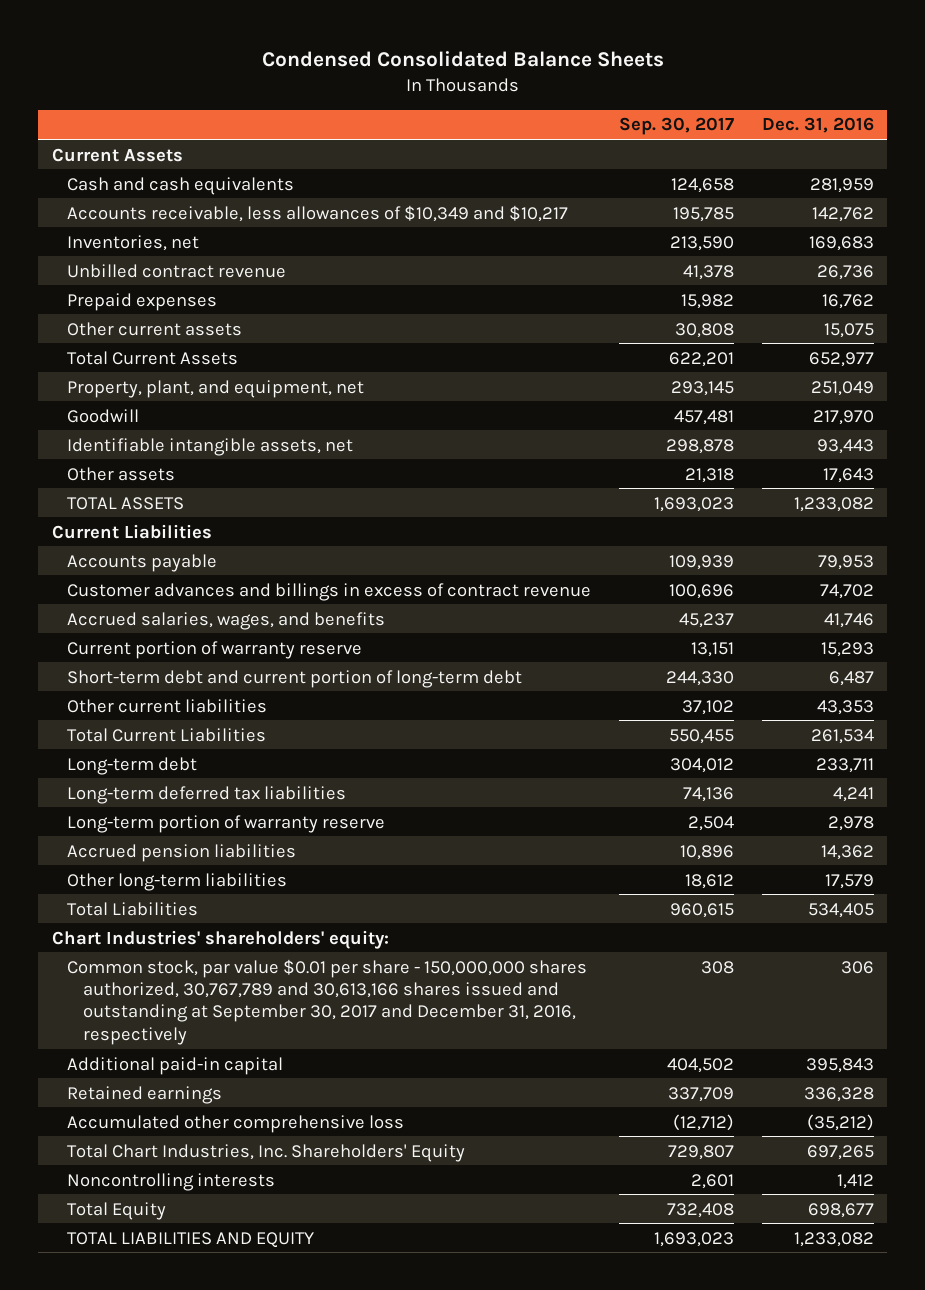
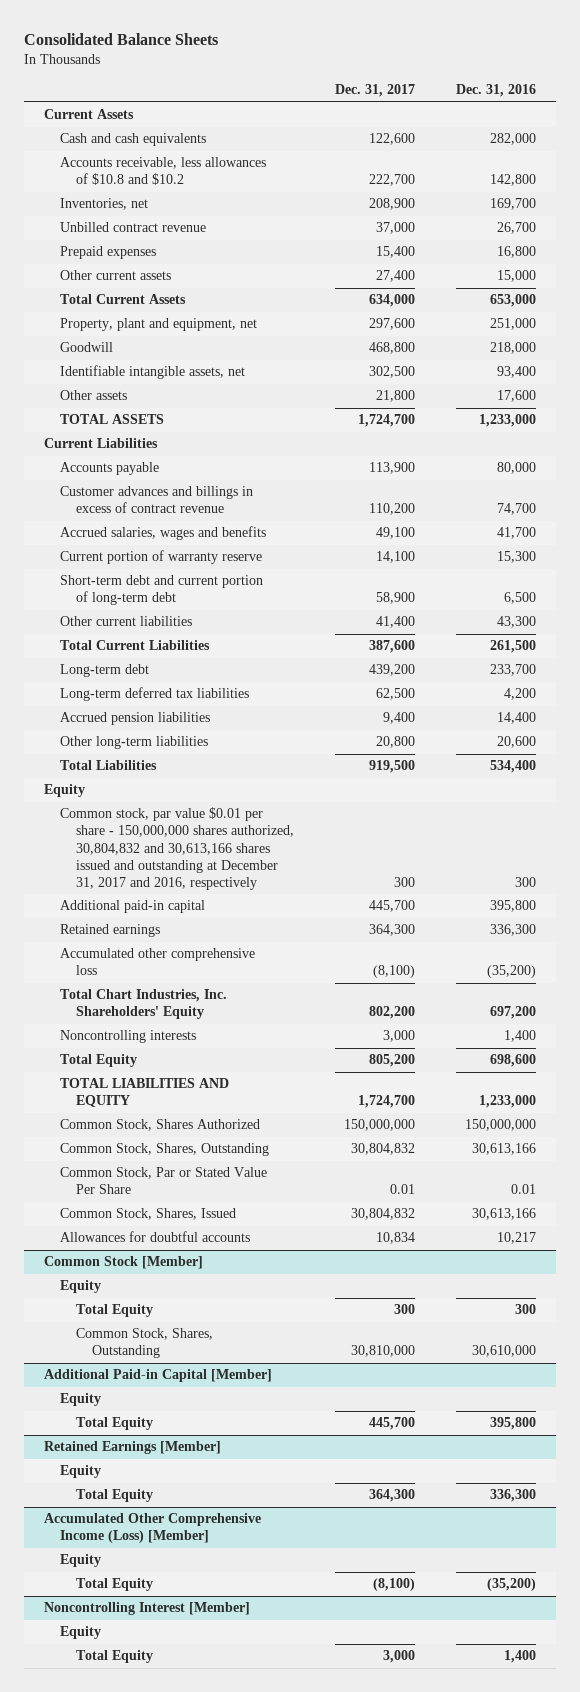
[261,51,664,68] Condensed Consolidated Balance Sheets -> [24,33,219,46] Consolidated Balance Sheets
[618,117,734,136] Sep. 30, 2017 -> none
none -> [334,84,415,98] Dec. 31, 2017
[809,177,874,193] 281,959 -> [489,133,536,146] 282,000
[67,204,569,222] Accounts receivable, less allowances of $10,349 and $10,217 -> [60,157,267,186] Accounts receivable, less allowances of $10.8 and $10.2
[811,206,874,222] 142,762 -> [489,174,536,187] 142,800
[808,235,874,251] 169,683 -> [489,198,536,211] 169,700
[816,264,874,280] 26,736 -> [496,222,536,235] 26,700
[821,293,874,309] 16,762 -> [496,246,536,259] 16,800
[823,322,874,338] 15,075 -> [496,270,536,283] 15,000
[808,351,874,367] 652,977 -> [489,294,536,308] 653,000
[67,379,365,398] Property, plant, and equipment, net -> [60,318,258,332] Property, plant and equipment, net
[810,380,874,396] 251,049 -> [489,318,536,331] 251,000
[812,409,874,425] 217,970 -> [489,342,536,355] 218,000
[816,438,874,454] 93,443 -> [496,366,536,379] 93,400
[822,467,874,483] 17,643 -> [496,390,536,403] 17,600
[793,496,874,512] 1,233,082 -> [478,414,536,428] 1,233,000
[67,814,386,833] Long-term portion of warranty reserve -> none
[51,929,389,949] Chart Industries' shareholders' equity: -> none
[817,554,874,570] 79,953 -> [496,462,536,475] 80,000
[819,583,874,599] 74,702 -> [496,503,536,516] 74,700
[67,611,386,630] Accrued salaries, wages, and benefits -> [60,526,267,541] Accrued salaries, wages and benefits
[823,612,874,628] 41,746 -> [496,527,536,540] 41,700
[820,641,874,657] 15,293 -> [496,551,536,564] 15,300
[828,670,874,686] 6,487 -> [503,592,536,605] 6,500
[816,699,874,715] 43,353 -> [496,616,536,629] 43,300
[810,728,874,744] 261,534 -> [489,640,536,654] 261,500
[815,757,874,773] 233,711 -> [489,664,536,677] 233,700
[832,786,874,802] 4,241 -> [503,688,536,701] 4,200
[820,844,874,860] 14,362 -> [496,712,536,725] 14,400
[824,873,874,889] 17,579 -> [496,736,536,749] 20,600
[807,902,874,918] 534,405 -> [489,760,536,774] 534,400
none -> [44,784,86,798] Equity
[67,958,588,1045] Common stock, par value $0.01 per share - 150,000,000 shares authorized, 30,767,789 and 30,613,166 shares issued and outstanding at September 30, 2017 and December 31, 2016, respectively -> [60,807,295,890] Common stock, par value $0.01 per share - 150,000,000 shares authorized, 30,804,832 and 30,613,166 shares issued and outstanding at December 31, 2017 and 2016, respectively
[840,960,874,974] 306 -> [514,876,536,887] 300
[805,1057,874,1073] 395,843 -> [489,900,536,913] 395,800
[803,1086,874,1102] 336,328 -> [489,924,536,937] 336,300
[806,1113,874,1131] (35,212) -> [486,965,536,979] (35,200)
[806,1144,874,1160] 697,265 -> [489,1006,536,1020] 697,200
[836,1173,874,1189] 1,412 -> [503,1030,536,1043] 1,400
[807,1202,874,1218] 698,677 -> [489,1054,536,1068] 698,600
[793,1231,874,1247] 1,233,082 -> [478,1095,536,1109] 1,233,000
none -> [60,1119,261,1132] Common Stock, Shares Authorized
none -> [60,1143,270,1157] Common Stock, Shares, Outstanding
none -> [60,1167,268,1195] Common Stock, Par or Stated Value Per Share
none -> [60,1208,237,1221] Common Stock, Shares, Issued
none -> [60,1231,251,1243] Allowances for doubtful accounts
none -> [44,1256,204,1270] Common Stock [Member]
none -> [60,1280,102,1294] Equity
none -> [76,1304,154,1318] Total Equity
none -> [76,1328,214,1359] Common Stock, Shares, Outstanding
none -> [44,1369,273,1383] Additional Paid-in Capital [Member]
none -> [60,1393,102,1407] Equity
none -> [76,1417,154,1431] Total Equity
none -> [44,1441,222,1455] Retained Earnings [Member]
none -> [60,1465,102,1479] Equity
none -> [76,1489,154,1503] Total Equity
none -> [44,1513,262,1544] Accumulated Other Comprehensive Income (Loss) [Member]
none -> [60,1554,102,1568] Equity
none -> [76,1578,154,1592] Total Equity
none -> [44,1602,251,1616] Noncontrolling Interest [Member]
none -> [60,1626,102,1640] Equity
none -> [76,1650,154,1664] Total Equity

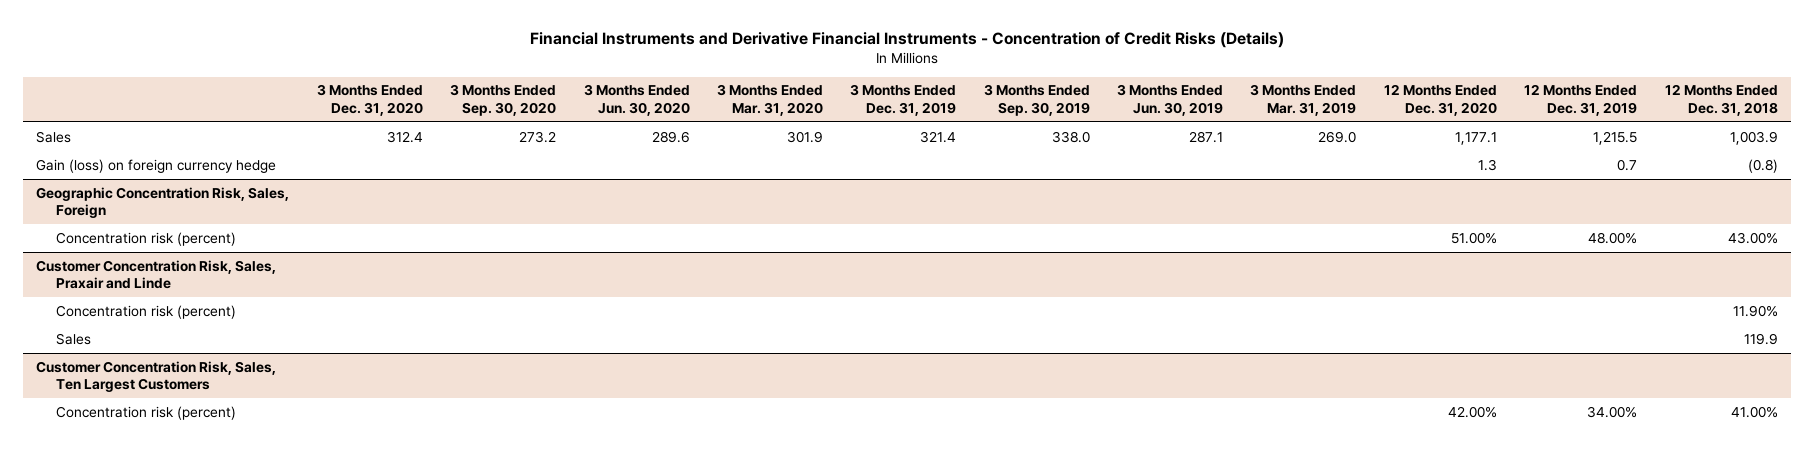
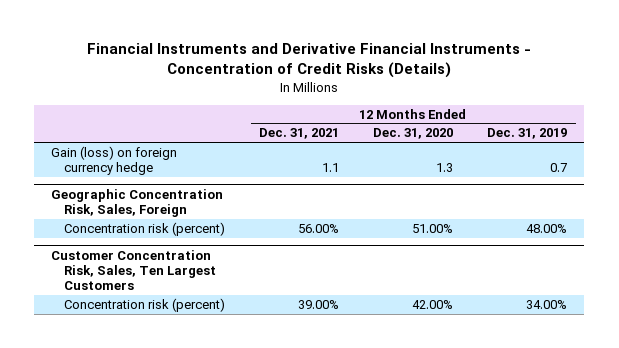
[316,84,423,116] 3 Months Ended Dec. 31, 2020 -> none
[450,84,557,116] 3 Months Ended Sep. 30, 2020 -> none
[583,84,690,116] 3 Months Ended Jun. 30, 2020 -> none
[716,84,823,116] 3 Months Ended Mar. 31, 2020 -> none
[850,84,957,116] 3 Months Ended Dec. 31, 2019 -> none
[983,84,1090,116] 3 Months Ended Sep. 30, 2019 -> none
[1117,84,1224,116] 3 Months Ended Jun. 30, 2019 -> none
[1250,84,1357,116] 3 Months Ended Mar. 31, 2019 -> none
[1664,84,1778,116] 12 Months Ended Dec. 31, 2018 -> none
none -> [259,128,340,140] Dec. 31, 2021
[36,130,72,143] Sales -> none
[36,259,277,290] Customer Concentration Risk, Sales, Praxair and Linde -> none
[56,304,237,319] Concentration risk (percent) -> none
[56,332,92,345] Sales -> none

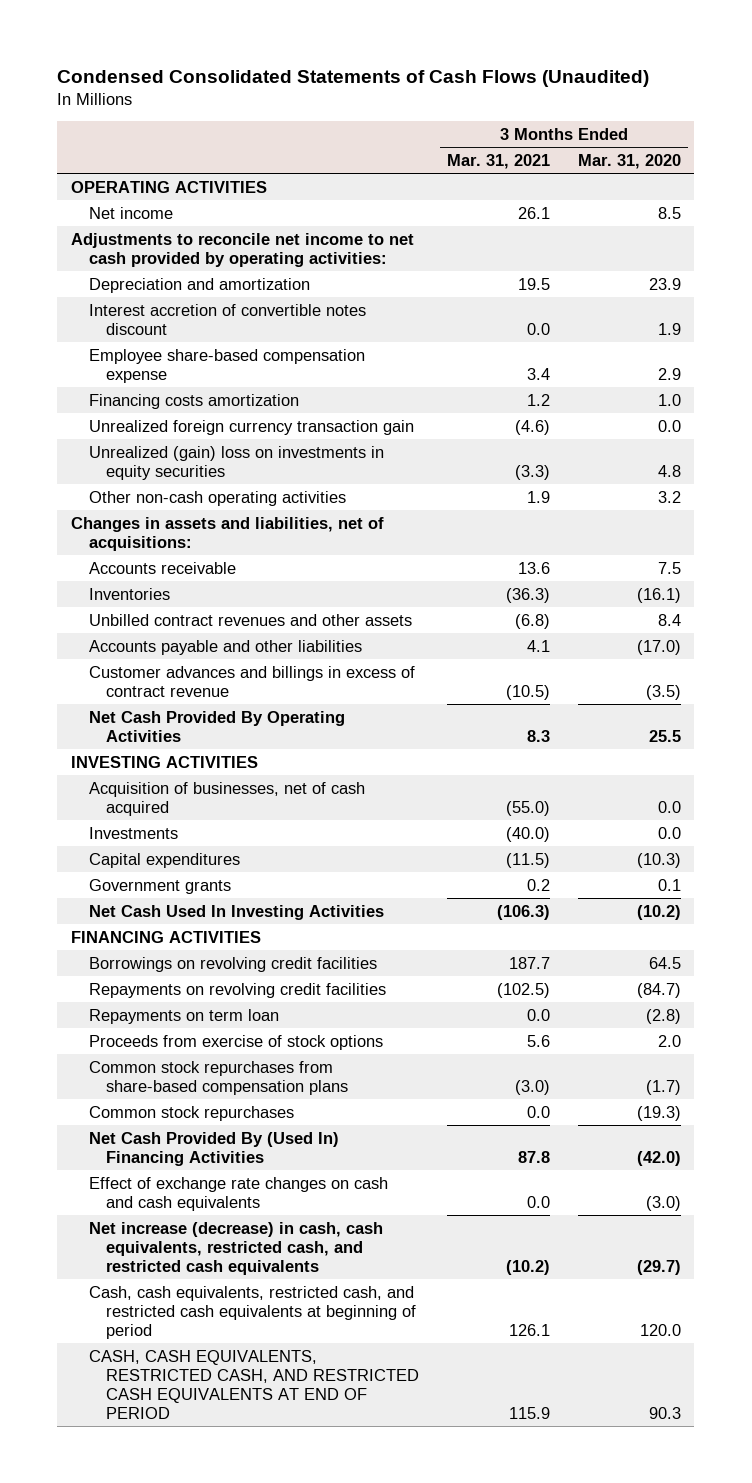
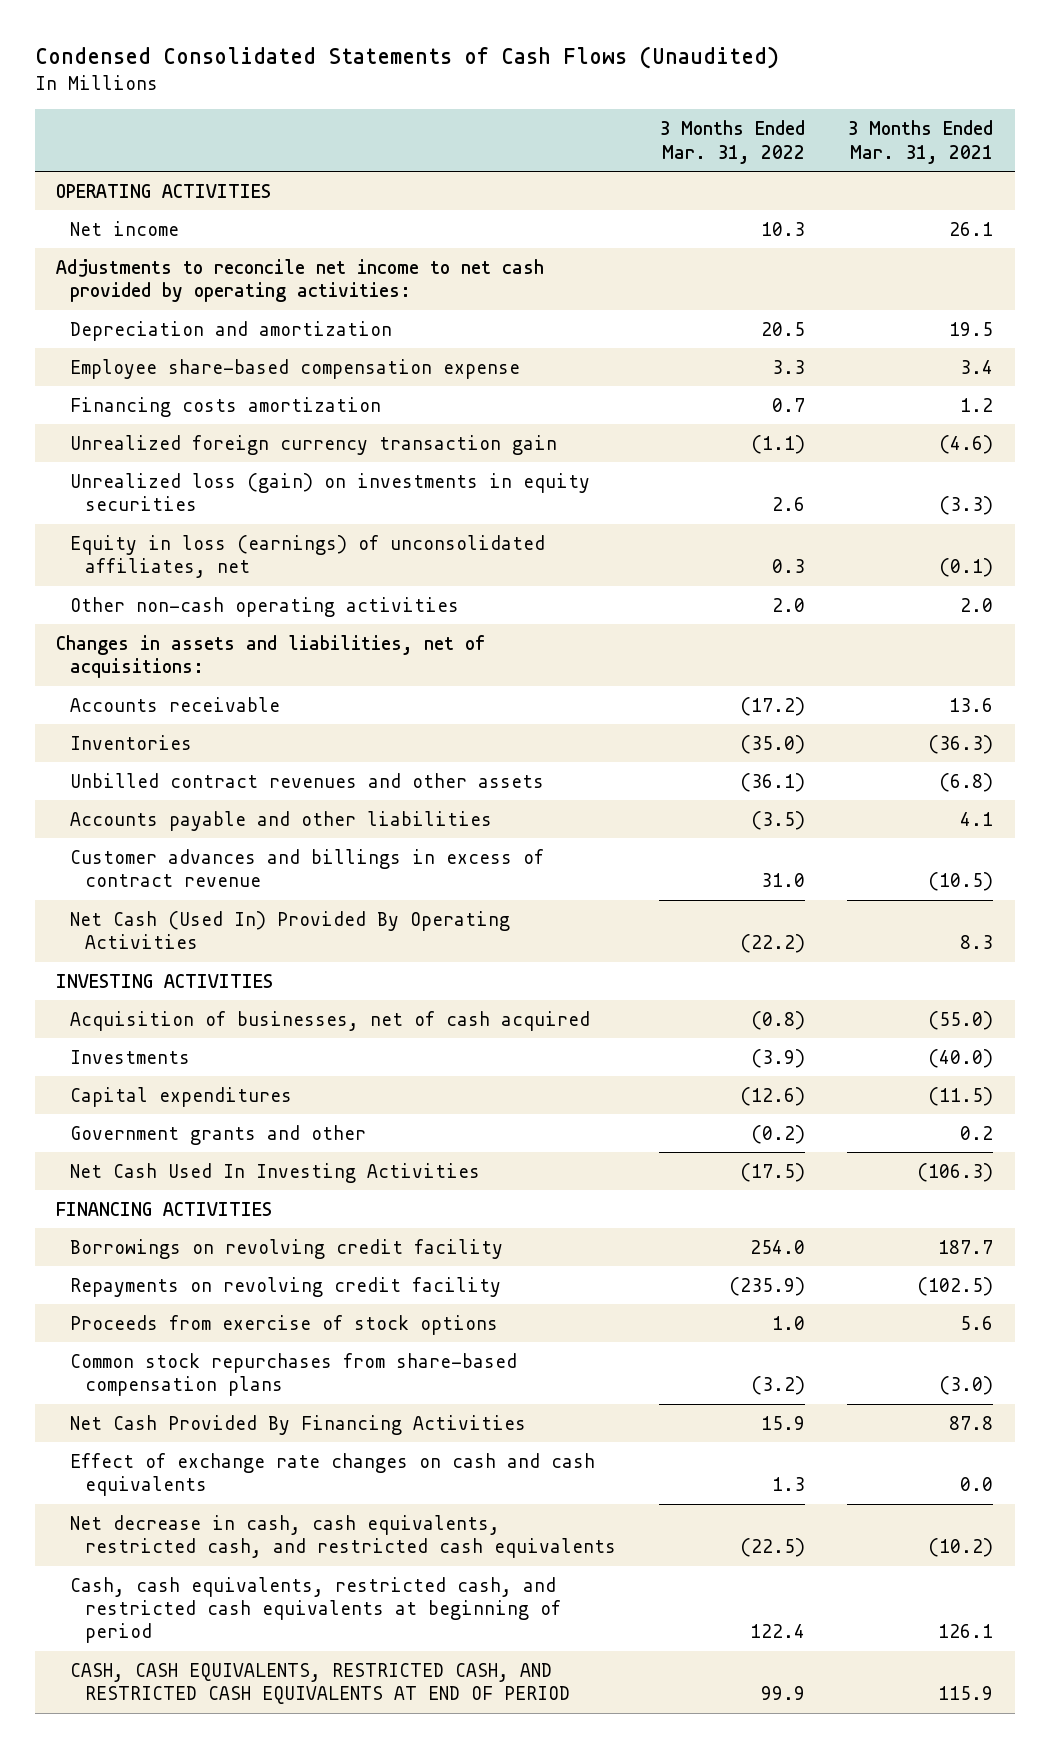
[577,153,681,169] Mar. 31, 2020 -> none
none -> [658,120,805,164] 3 Months Ended Mar. 31, 2022
[88,303,366,335] Interest accretion of convertible notes discount -> none
[88,445,384,480] Unrealized (gain) loss on investments in equity securities -> [70,472,591,512] Unrealized loss (gain) on investments in equity securities
none -> [70,534,546,579] Equity in loss (earnings) of unconsolidated affiliates, net
[526,490,550,503] 1.9 -> [960,597,994,612] 2.0
[88,710,345,742] Net Cash Provided By Operating Activities -> [70,910,511,950] Net Cash (Used In) Provided By Operating Activities
[88,878,231,894] Government grants -> [70,1124,367,1145] Government grants and other
[88,1008,279,1024] Repayments on term loan -> none
[88,956,377,972] Borrowings on revolving credit facilities -> [70,1238,504,1259] Borrowings on revolving credit facility
[88,982,386,998] Repayments on revolving credit facilities -> [70,1276,502,1297] Repayments on revolving credit facility
[88,1105,294,1121] Common stock repurchases -> none
[88,1131,339,1166] Net Cash Provided By (Used In) Financing Activities -> [70,1414,527,1435] Net Cash Provided By Financing Activities
[88,1221,383,1275] Net increase (decrease) in cash, cash equivalents, restricted cash, and restricted cash equivalents -> [70,1514,616,1559] Net decrease in cash, cash equivalents, restricted cash, and restricted cash equivalents

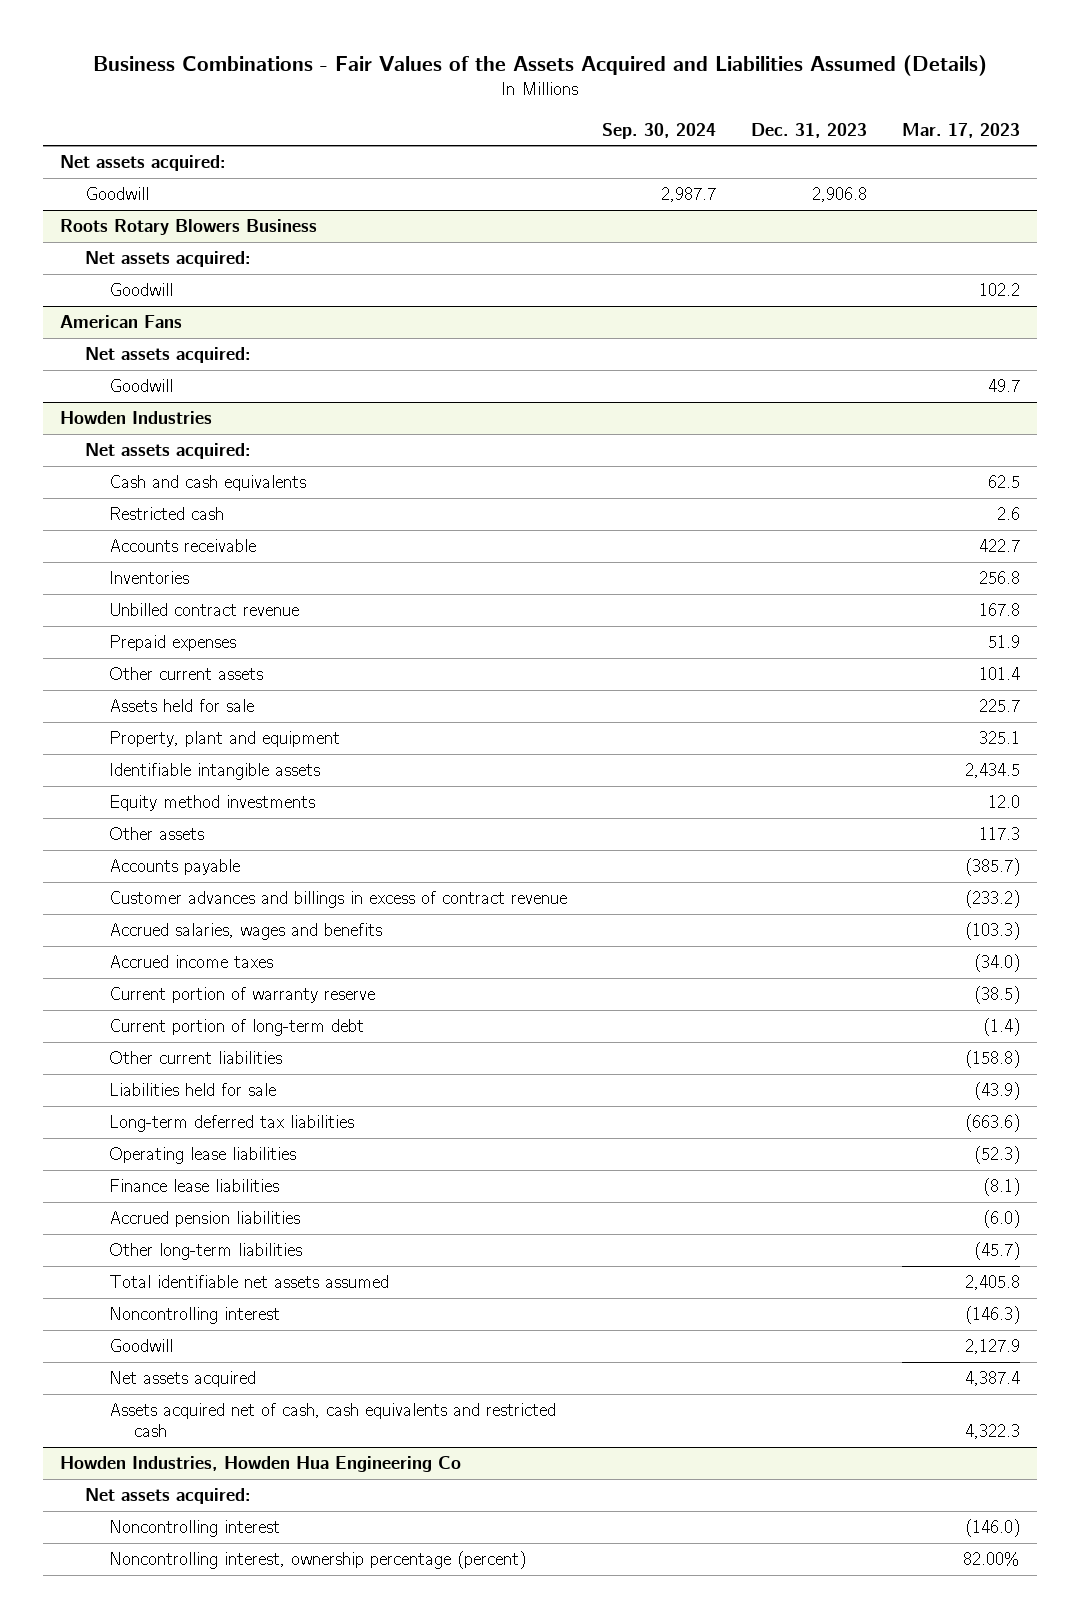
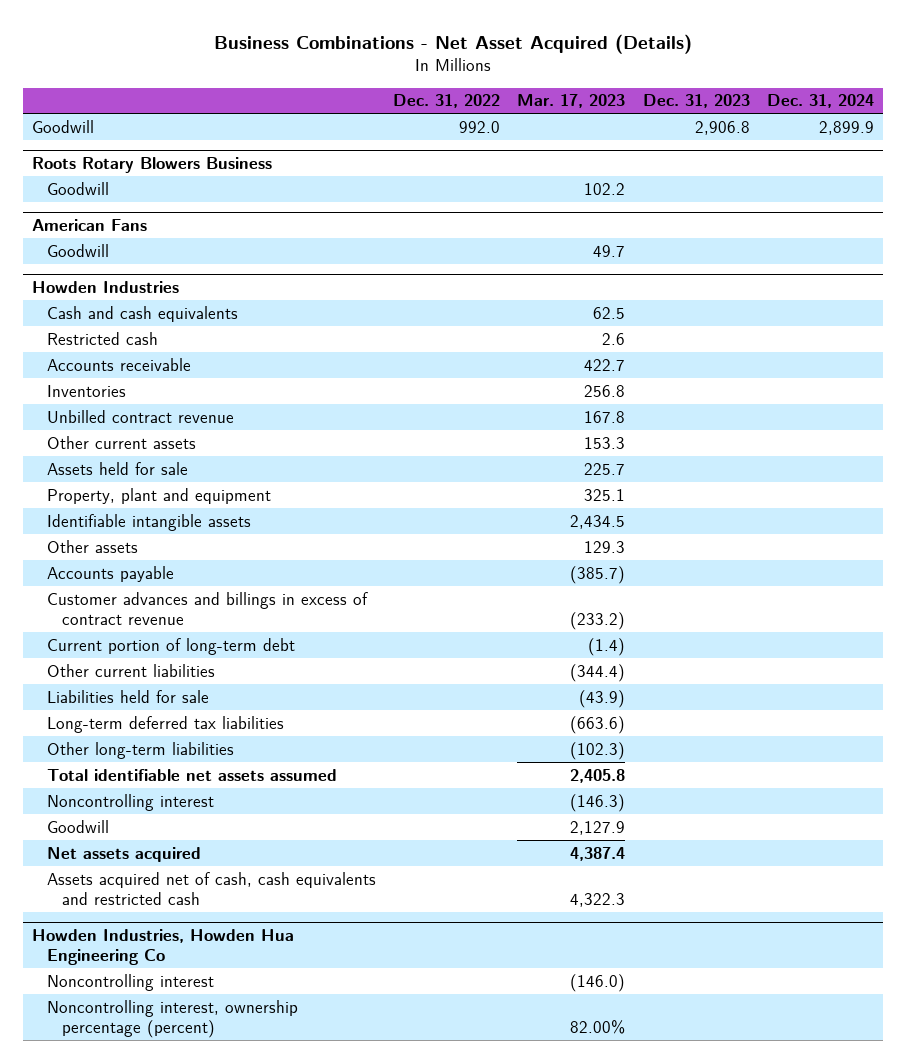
[93,54,988,76] Business Combinations - Fair Values of the Assets Acquired and Liabilities Assumed (Details) -> [213,33,692,54] Business Combinations - Net Asset Acquired (Details)
[602,122,717,139] Sep. 30, 2024 -> none
none -> [393,94,501,109] Dec. 31, 2022
none -> [766,94,874,109] Dec. 31, 2024
[60,155,227,172] Net assets acquired: -> none
[84,251,251,268] Net assets acquired: -> none
[84,347,251,364] Net assets acquired: -> none
[84,443,251,460] Net assets acquired: -> none
[109,635,237,652] Prepaid expenses -> none
[978,667,1020,681] 101.4 -> [584,436,626,449] 153.3
[109,795,316,812] Equity method investments -> none
[978,827,1020,841] 117.3 -> [584,540,626,553] 129.3
[109,923,383,941] Accrued salaries, wages and benefits -> none
[109,955,274,969] Accrued income taxes -> none
[109,987,376,1004] Current portion of warranty reserve -> none
[964,1050,1020,1069] (158.8) -> [570,663,626,682] (344.4)
[109,1147,297,1165] Operating lease liabilities -> none
[109,1179,280,1193] Finance lease liabilities -> none
[109,1211,301,1228] Accrued pension liabilities -> none
[973,1242,1020,1261] (45.7) -> [570,741,626,760] (102.3)
[84,1488,251,1505] Net assets acquired: -> none

